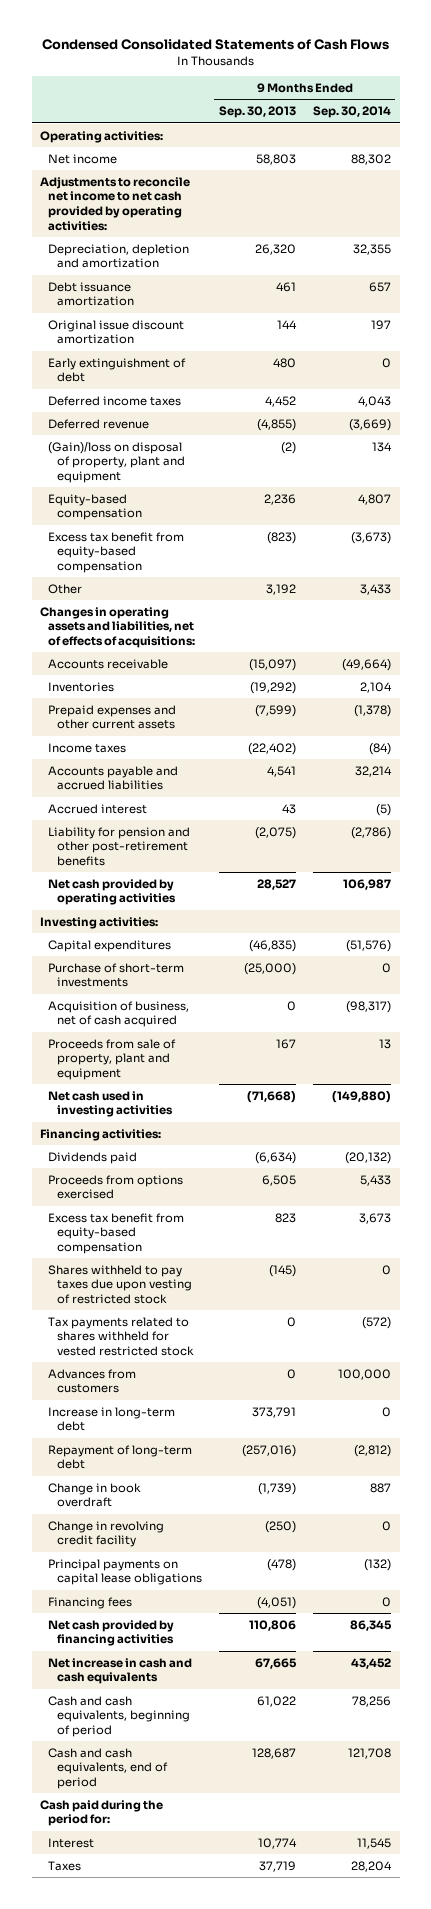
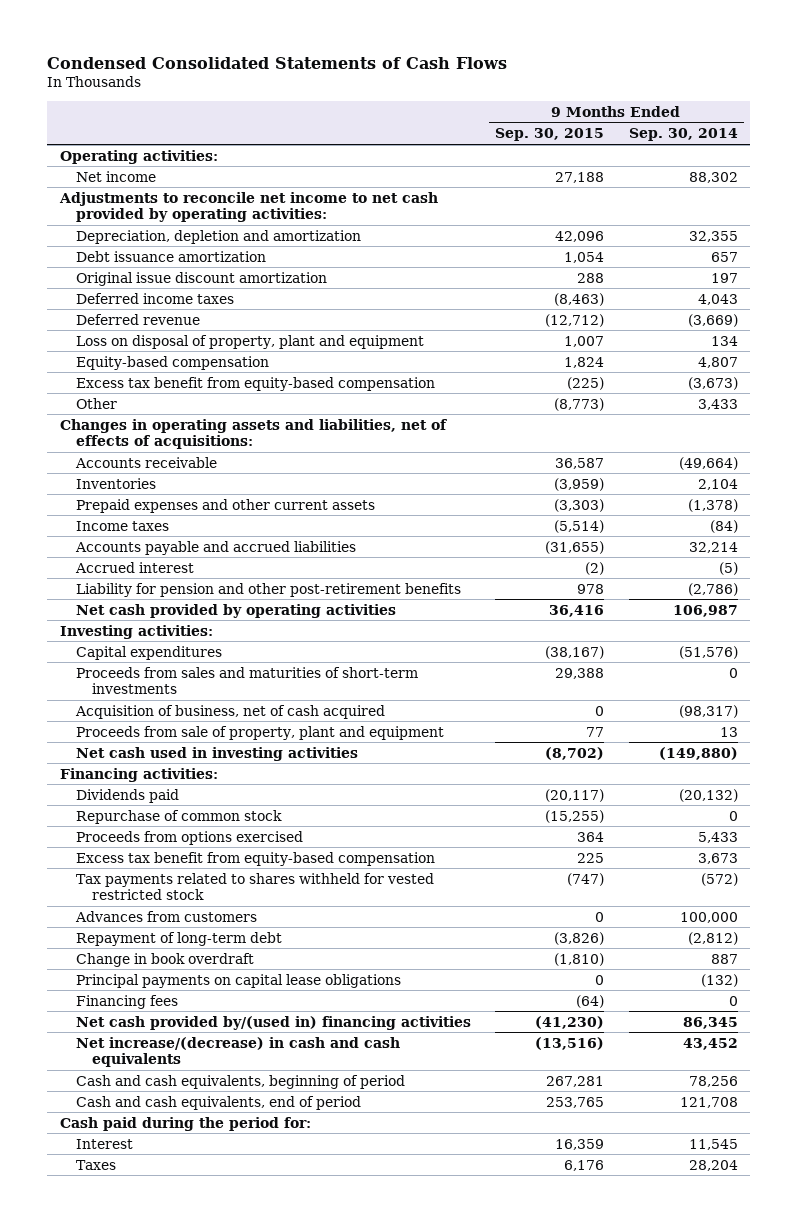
[218,106,296,119] Sep. 30, 2013 -> none
none -> [495,128,605,142] Sep. 30, 2015
[48,357,187,383] Early extinguishment of debt -> none
[48,441,185,484] (Gain)/loss on disposal of property, plant and equipment -> [75,334,424,349] Loss on disposal of property, plant and equipment
[48,962,185,988] Purchase of short-term investments -> none
none -> [75,666,418,695] Proceeds from sales and maturities of short-term investments
none -> [75,809,282,824] Repurchase of common stock
[48,1264,192,1305] Shares withheld to pay taxes due upon vesting of restricted stock -> none
[48,1406,176,1432] Increase in long-term debt -> none
[48,1520,165,1548] Change in revolving credit facility -> none
[48,1619,175,1647] Net cash provided by financing activities -> [75,1015,471,1030] Net cash provided by/(used in) financing activities
[48,1657,193,1685] Net increase in cash and cash equivalents -> [75,1036,400,1068] Net increase/(decrease) in cash and cash equivalents

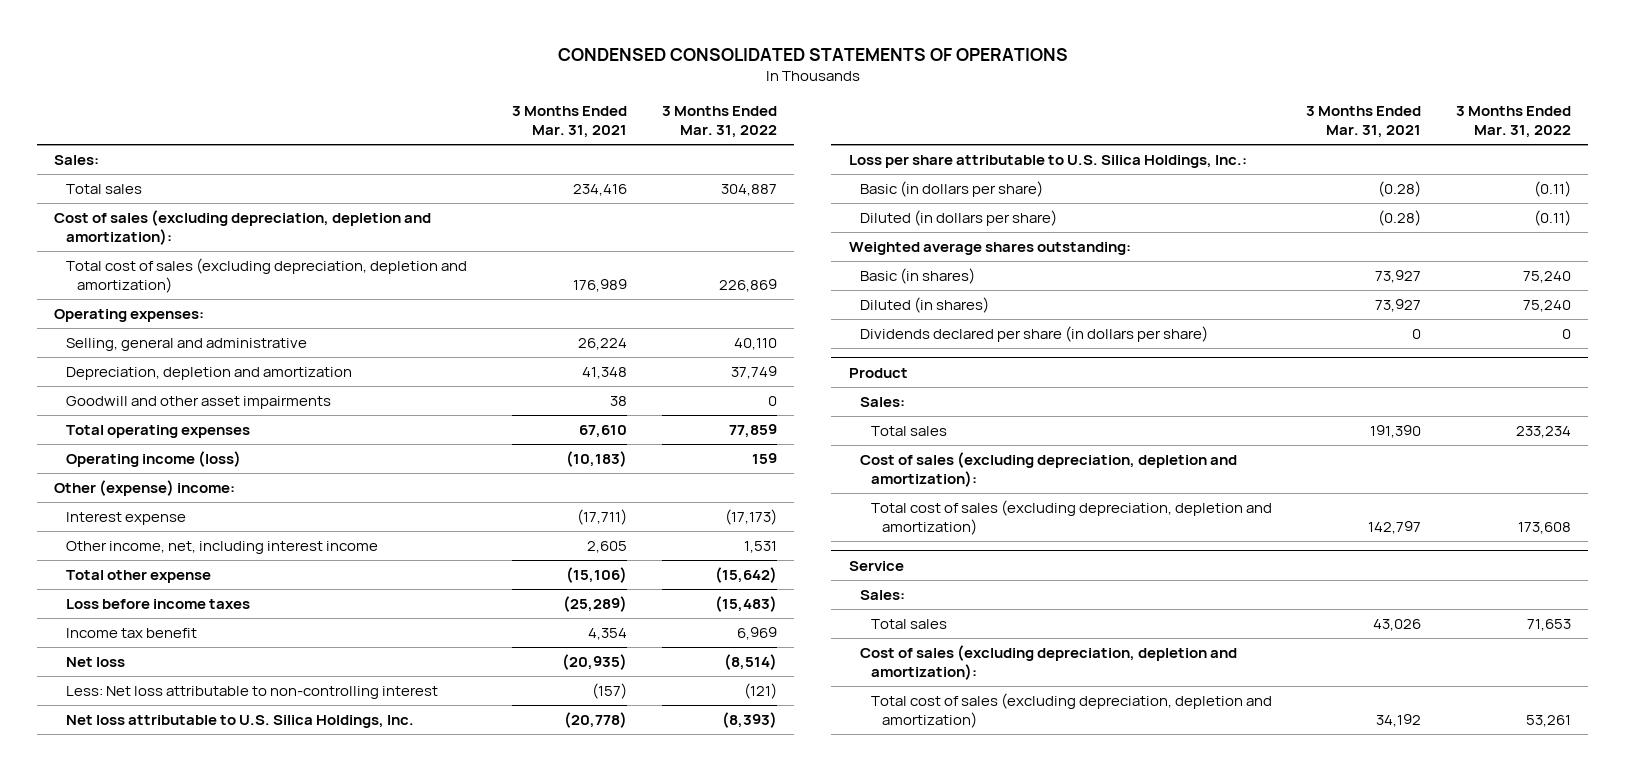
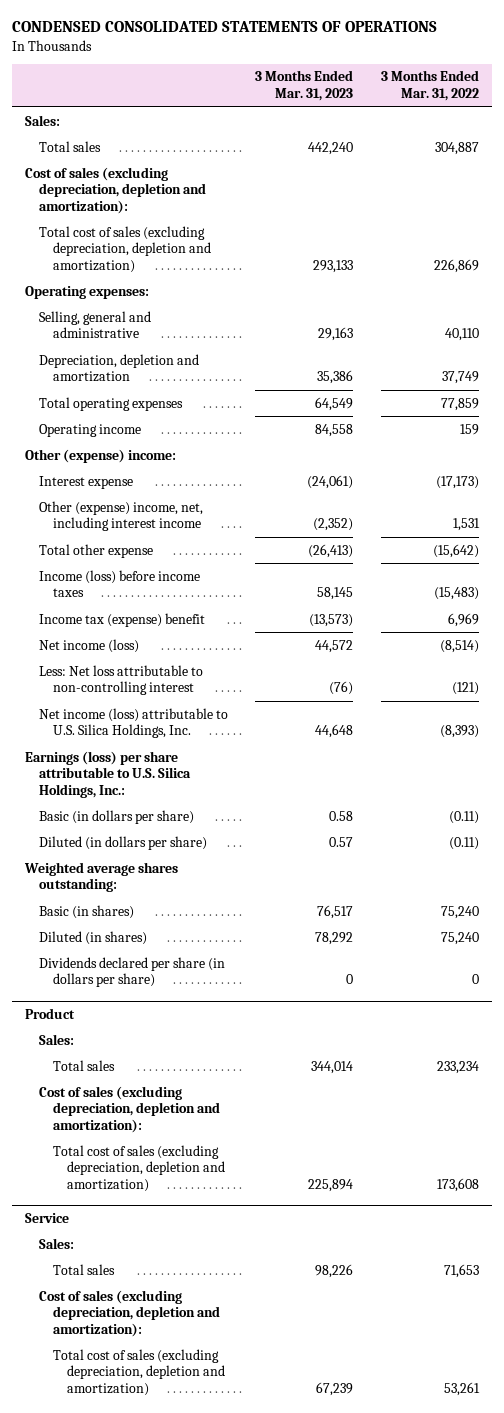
[512,106,628,138] 3 Months Ended Mar. 31, 2021 -> none
none -> [255,70,354,102] 3 Months Ended Mar. 31, 2023
[65,396,331,410] Goodwill and other asset impairments -> none
[65,451,241,468] Operating income (loss) -> [39,423,142,437] Operating income
[65,541,378,555] Other income, net, including interest income -> [39,500,204,532] Other (expense) income, net, including interest income
[65,599,250,610] Loss before income taxes -> [39,569,201,598] Income (loss) before income taxes
[65,628,197,639] Income tax benefit -> [39,612,206,627] Income tax (expense) benefit
[65,657,125,668] Net loss -> [39,638,140,653] Net income (loss)
[65,715,414,729] Net loss attributable to U.S. Silica Holdings, Inc. -> [39,707,229,739] Net income (loss) attributable to U.S. Silica Holdings, Inc.
[848,155,1247,169] Loss per share attributable to U.S. Silica Holdings, Inc.: -> [25,750,192,798] Earnings (loss) per share attributable to U.S. Silica Holdings, Inc.:

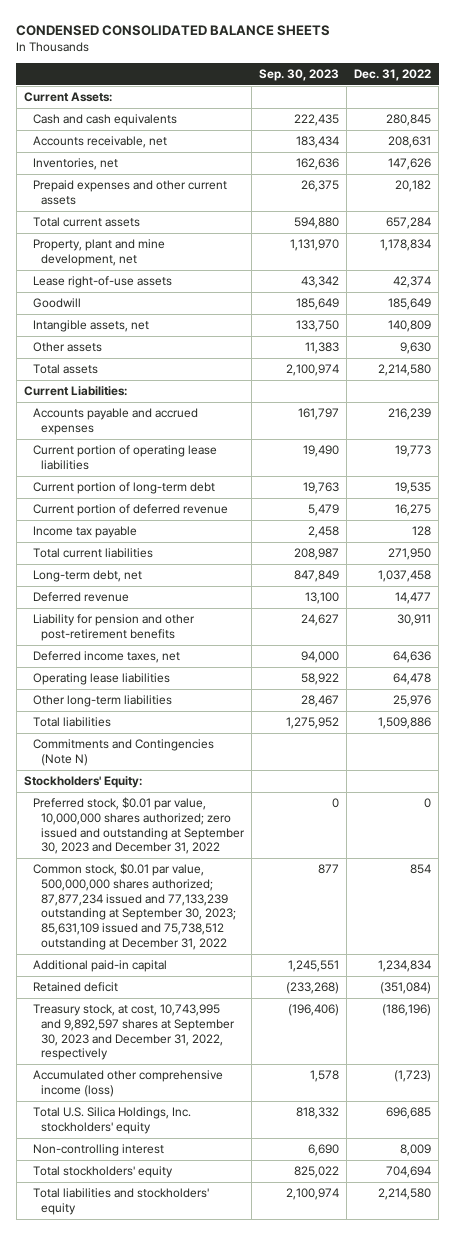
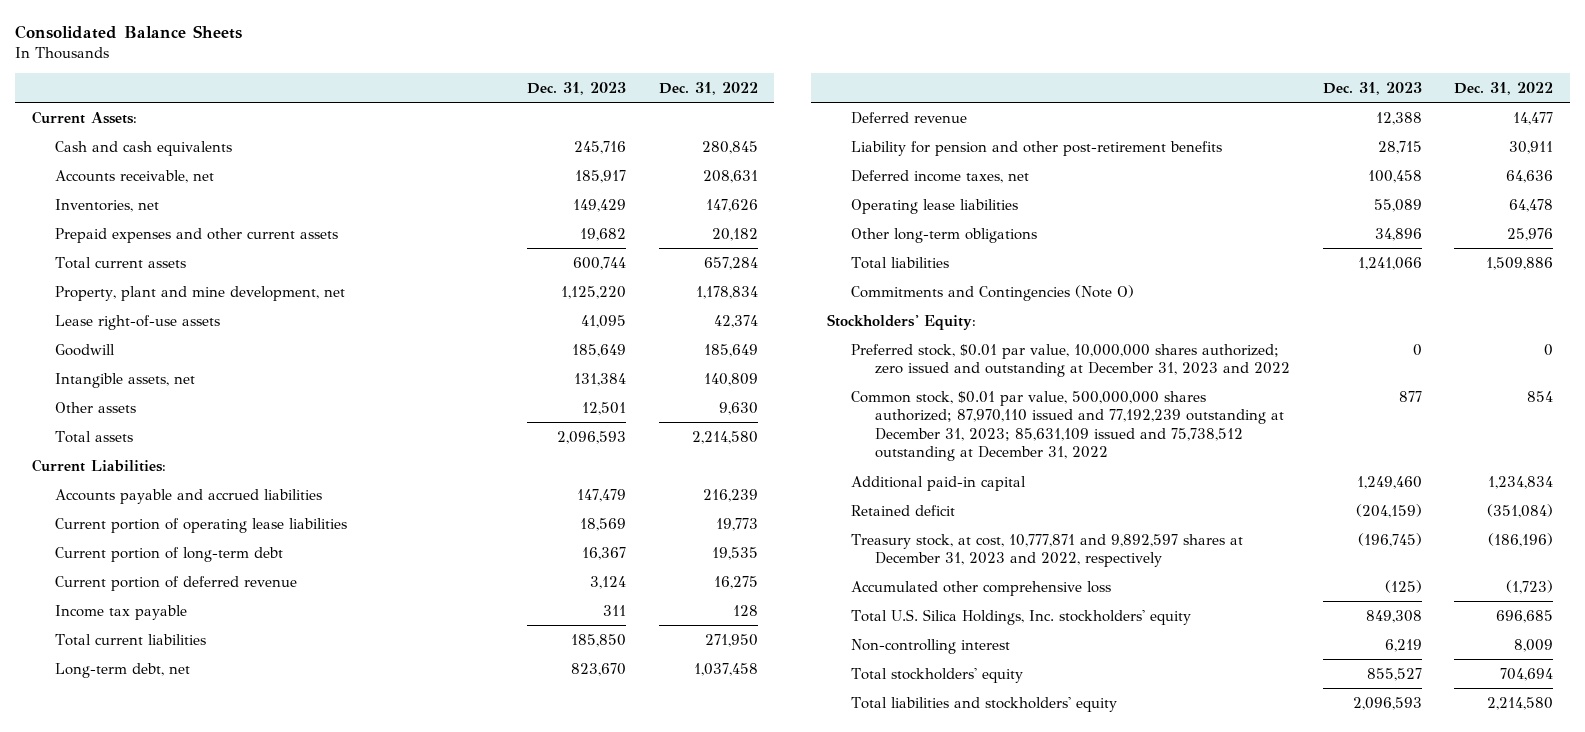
[16,24,331,36] CONDENSED CONSOLIDATED BALANCE SHEETS -> [15,25,243,40] Consolidated Balance Sheets
[259,68,340,81] Sep. 30, 2023 -> none
none -> [526,81,626,95] Dec. 31, 2023
[32,408,198,436] Accounts payable and accrued expenses -> [55,488,323,504] Accounts payable and accrued liabilities
[32,695,172,708] Other long-term liabilities -> [851,227,1038,243] Other long-term obligations
[32,739,214,767] Commitments and Contingencies (Note N) -> [851,284,1135,301] Commitments and Contingencies (Note O)
[32,797,246,855] Preferred stock, $0.01 par value, 10,000,000 shares authorized; zero issued and outstanding at September 30, 2023 and December 31, 2022 -> [851,343,1290,378] Preferred stock, $0.01 par value, 10,000,000 shares authorized; zero issued and outstanding at December 31, 2023 and 2022
[32,863,237,950] Common stock, $0.01 par value, 500,000,000 shares authorized; 87,877,234 issued and 77,133,239 outstanding at September 30, 2023; 85,631,109 issued and 75,738,512 outstanding at December 31, 2022 -> [851,390,1284,462] Common stock, $0.01 par value, 500,000,000 shares authorized; 87,970,110 issued and 77,192,239 outstanding at December 31, 2023; 85,631,109 issued and 75,738,512 outstanding at December 31, 2022
[32,1004,236,1061] Treasury stock, at cost, 10,743,995 and 9,892,597 shares at September 30, 2023 and December 31, 2022, respectively -> [851,533,1244,568] Treasury stock, at cost, 10,777,871 and 9,892,597 shares at December 31, 2023 and 2022, respectively
[32,1070,223,1098] Accumulated other comprehensive income (loss) -> [851,580,1112,596] Accumulated other comprehensive loss

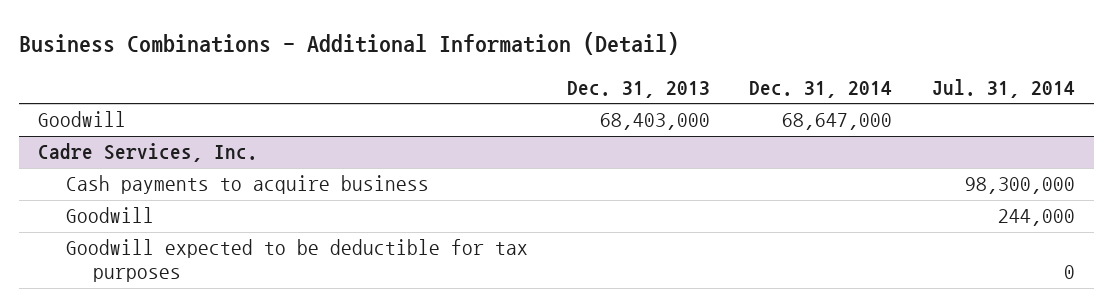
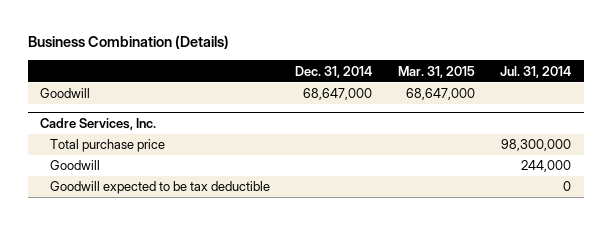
[18,31,679,55] Business Combinations - Additional Information (Detail) -> [27,35,229,50] Business Combination (Details)
[567,80,711,98] Dec. 31, 2013 -> none
none -> [397,65,475,78] Mar. 31, 2015
[65,175,429,195] Cash payments to acquire business -> [49,139,165,153] Total purchase price
[65,239,528,283] Goodwill expected to be deductible for tax purposes -> [49,181,270,195] Goodwill expected to be tax deductible

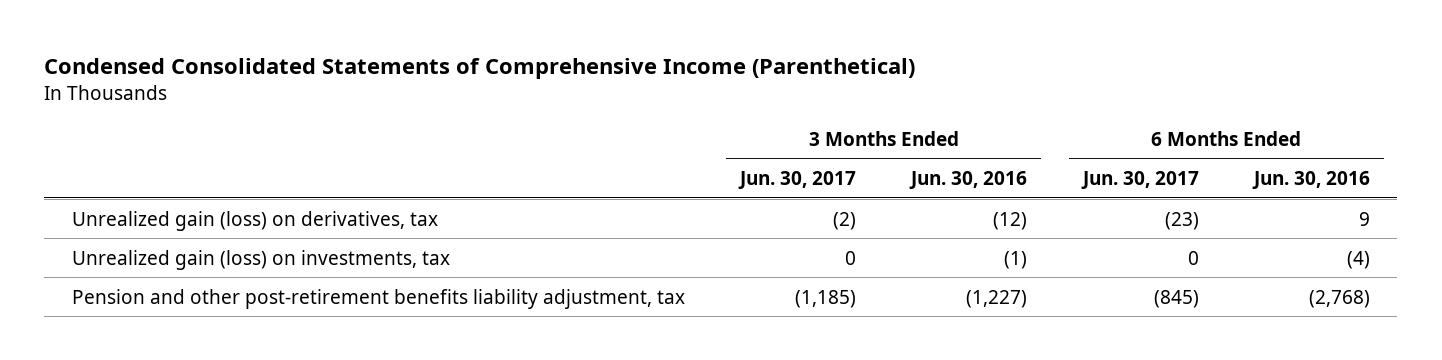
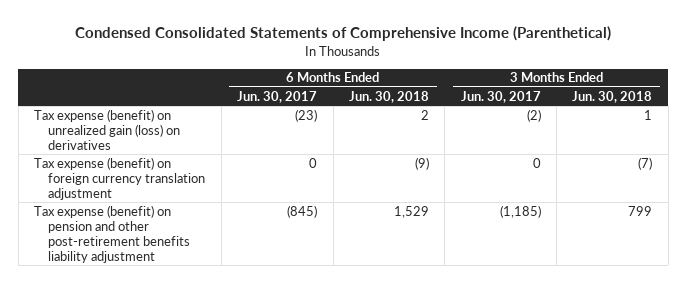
[909,170,1028,189] Jun. 30, 2016 -> none
[1251,170,1370,189] Jun. 30, 2016 -> none
none -> [348,90,429,103] Jun. 30, 2018
none -> [572,90,653,103] Jun. 30, 2018
[72,210,439,231] Unrealized gain (loss) on derivatives, tax -> [34,108,181,150] Tax expense (benefit) on unrealized gain (loss) on derivatives
[72,249,451,270] Unrealized gain (loss) on investments, tax -> [34,156,206,200] Tax expense (benefit) on foreign currency translation adjustment
[72,288,686,309] Pension and other post-retirement benefits liability adjustment, tax -> [34,204,191,263] Tax expense (benefit) on pension and other post-retirement benefits liability adjustment

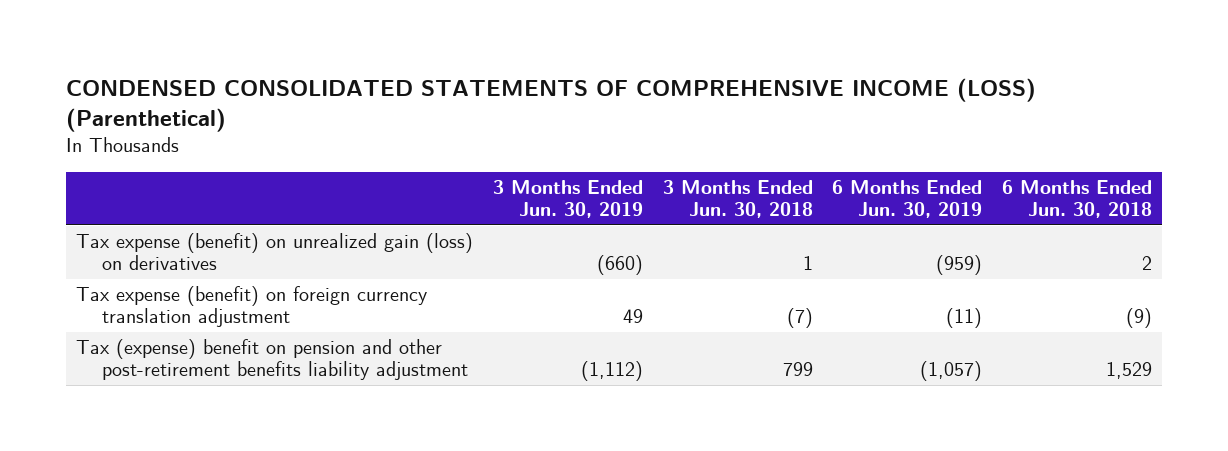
[75,26,612,42] Condensed Consolidated Statements of Comprehensive Income (Parenthetical) -> [66,78,1037,133] CONDENSED CONSOLIDATED STATEMENTS OF COMPREHENSIVE INCOME (LOSS) (Parenthetical)
[237,90,318,103] Jun. 30, 2017 -> none
[460,90,541,103] Jun. 30, 2017 -> none
none -> [492,179,643,219] 3 Months Ended Jun. 30, 2019
none -> [832,179,983,219] 6 Months Ended Jun. 30, 2019
[34,204,191,263] Tax expense (benefit) on pension and other post-retirement benefits liability adjustment -> [75,339,469,381] Tax (expense) benefit on pension and other post-retirement benefits liability adjustment

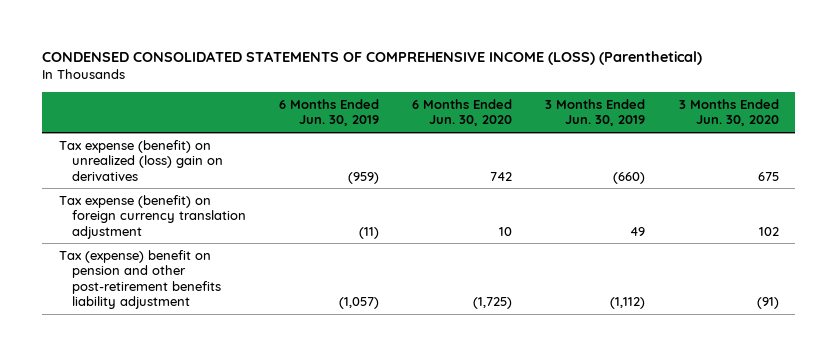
[662,179,813,219] 3 Months Ended Jun. 30, 2018 -> none
[1002,179,1153,219] 6 Months Ended Jun. 30, 2018 -> none
none -> [412,98,513,127] 6 Months Ended Jun. 30, 2020
none -> [678,98,779,127] 3 Months Ended Jun. 30, 2020
[75,233,473,271] Tax expense (benefit) on unrealized gain (loss) on derivatives -> [58,139,224,181] Tax expense (benefit) on unrealized (loss) gain on derivatives

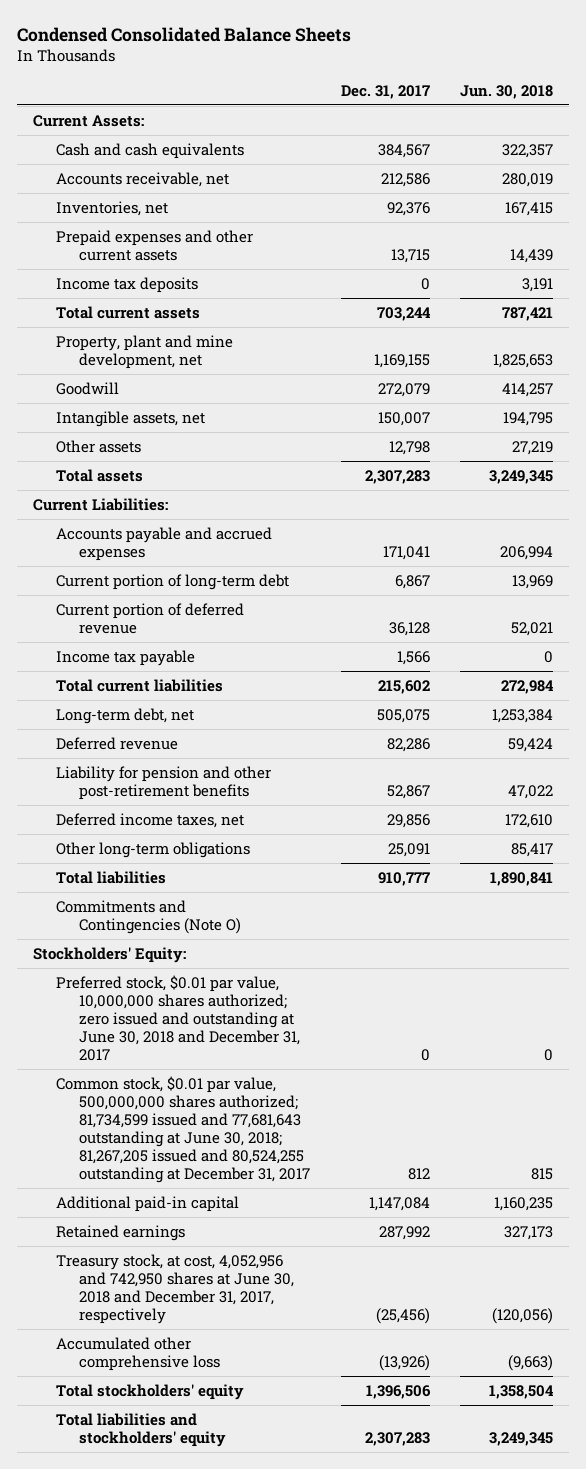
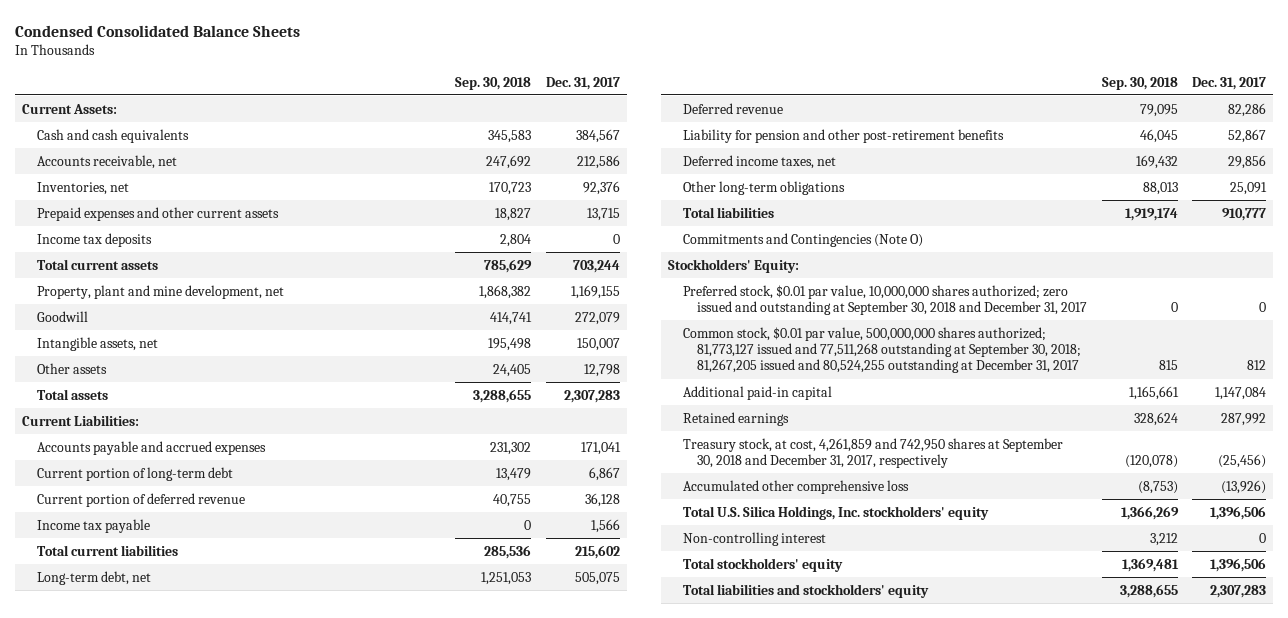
[460,84,554,99] Jun. 30, 2018 -> none
none -> [455,76,532,90] Sep. 30, 2018
[55,974,300,1061] Preferred stock, $0.01 par value, 10,000,000 shares authorized; zero issued and outstanding at June 30, 2018 and December 31, 2017 -> [682,284,1088,316] Preferred stock, $0.01 par value, 10,000,000 shares authorized; zero issued and outstanding at September 30, 2018 and December 31, 2017
[55,1075,310,1183] Common stock, $0.01 par value, 500,000,000 shares authorized; 81,734,599 issued and 77,681,643 outstanding at June 30, 2018; 81,267,205 issued and 80,524,255 outstanding at December 31, 2017 -> [682,326,1082,374] Common stock, $0.01 par value, 500,000,000 shares authorized; 81,773,127 issued and 77,511,268 outstanding at September 30, 2018; 81,267,205 issued and 80,524,255 outstanding at December 31, 2017
[55,1253,294,1324] Treasury stock, at cost, 4,052,956 and 742,950 shares at June 30, 2018 and December 31, 2017, respectively -> [682,437,1063,469] Treasury stock, at cost, 4,261,859 and 742,950 shares at September 30, 2018 and December 31, 2017, respectively
none -> [682,505,989,520] Total U.S. Silica Holdings, Inc. stockholders' equity
none -> [682,531,826,546] Non-controlling interest

